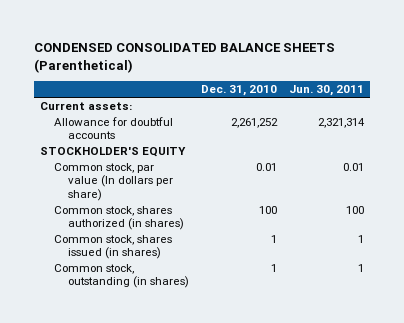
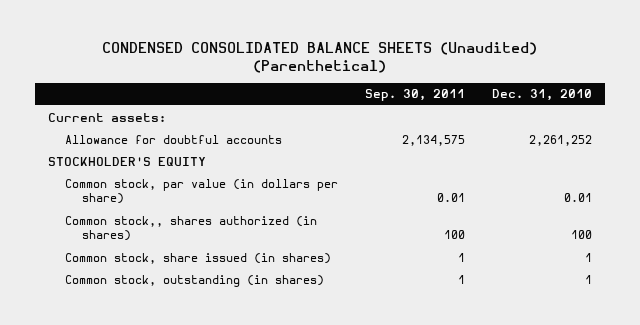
[33,42,335,73] CONDENSED CONSOLIDATED BALANCE SHEETS (Parenthetical) -> [102,41,538,73] CONDENSED CONSOLIDATED BALANCE SHEETS (Unaudited) (Parenthetical)
[288,85,364,97] Jun. 30, 2011 -> none
none -> [364,89,465,102] Sep. 30, 2011
[53,163,173,201] Common stock, par value (In dollars per share) -> [65,178,339,205] Common stock, par value (in dollars per share)
[53,206,184,231] Common stock, shares authorized (in shares) -> [65,215,318,242] Common stock,, shares authorized (in shares)
[53,235,172,260] Common stock, shares issued (in shares) -> [65,252,332,264] Common stock, share issued (in shares)

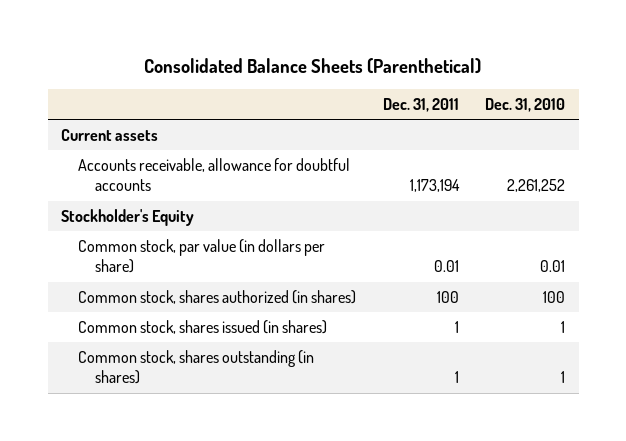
[102,41,538,73] CONDENSED CONSOLIDATED BALANCE SHEETS (Unaudited) (Parenthetical) -> [144,57,482,74] Consolidated Balance Sheets (Parenthetical)
[364,89,465,102] Sep. 30, 2011 -> none
none -> [382,97,459,112] Dec. 31, 2011
[48,112,167,122] Current assets: -> [60,128,158,141] Current assets
[65,134,283,144] Allowance for doubtful accounts -> [77,157,350,192] Accounts receivable, allowance for doubtful accounts
[48,156,207,166] STOCKHOLDER'S EQUITY -> [60,208,194,226] Stockholder's Equity
[65,215,318,242] Common stock,, shares authorized (in shares) -> [77,289,356,304] Common stock, shares authorized (in shares)
[65,252,332,264] Common stock, share issued (in shares) -> [77,319,327,334] Common stock, shares issued (in shares)
[65,274,325,287] Common stock, outstanding (in shares) -> [77,349,314,385] Common stock, shares outstanding (in shares)

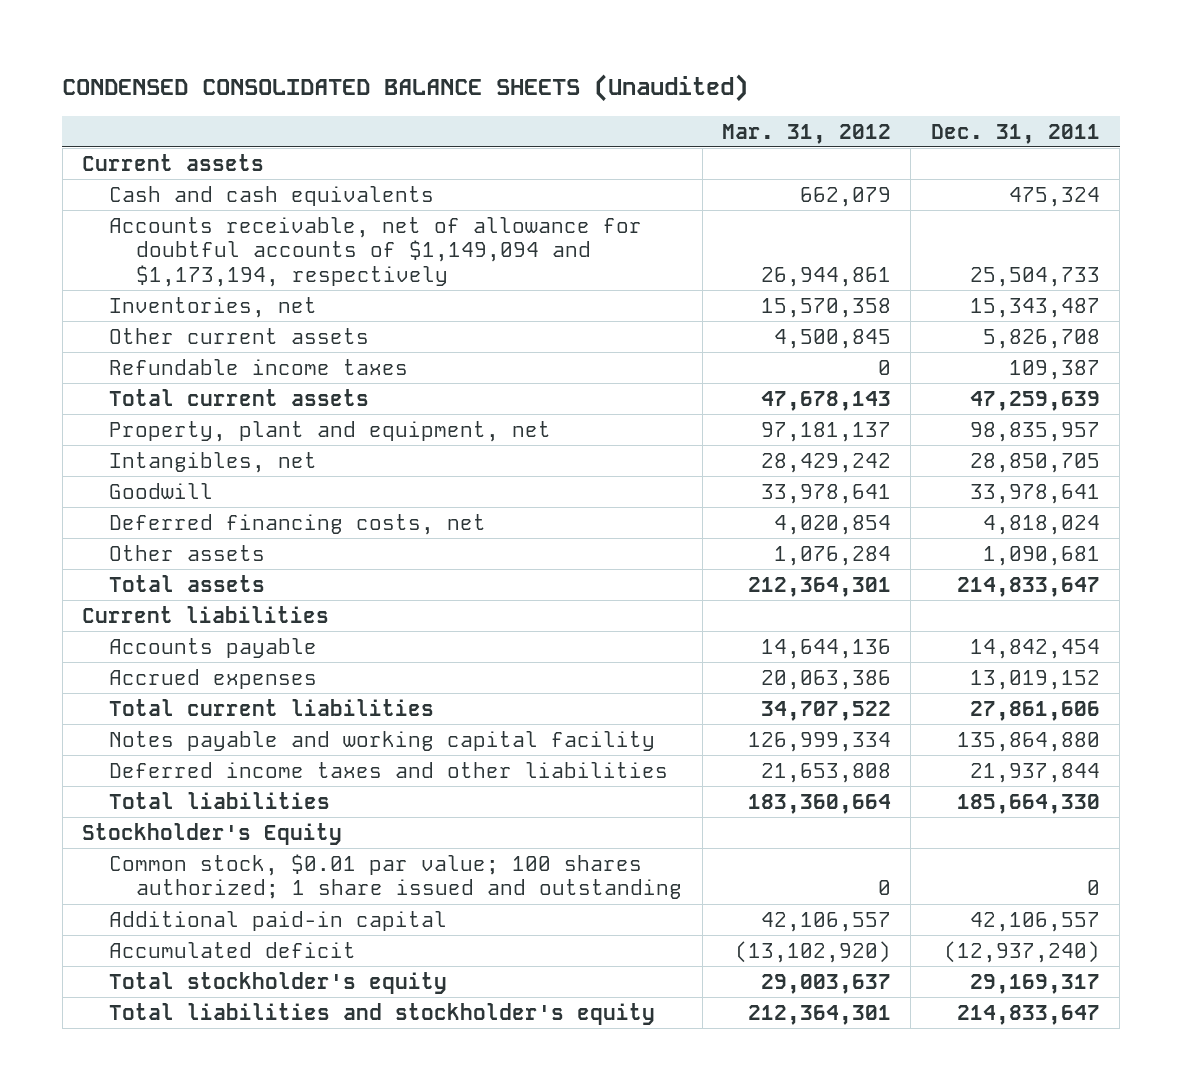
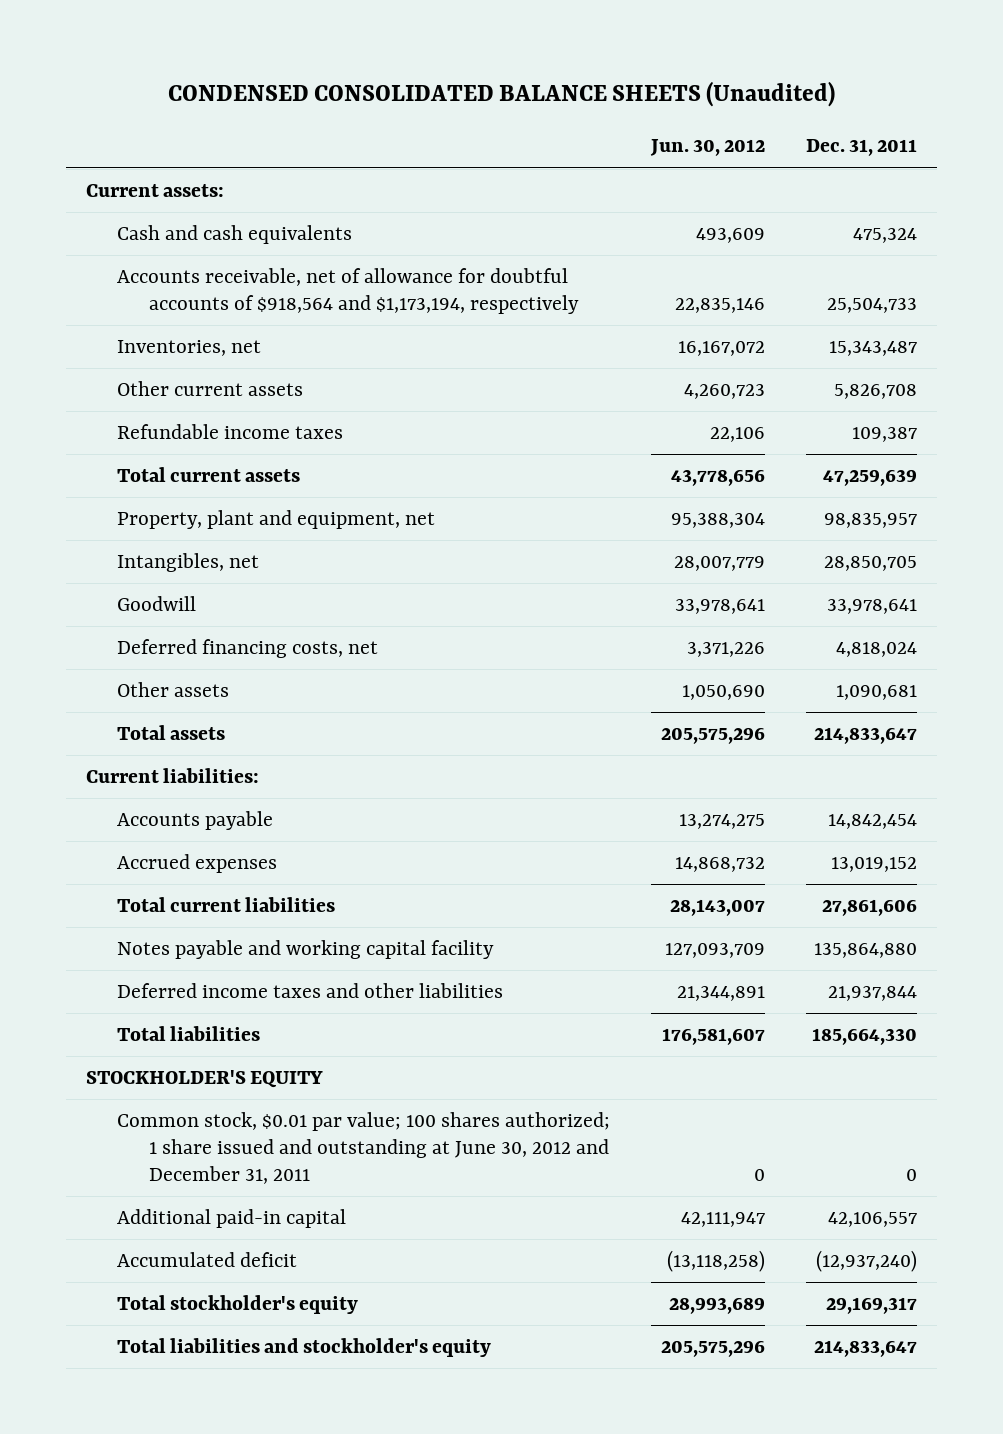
[721,123,891,144] Mar. 31, 2012 -> none
none -> [650,139,766,157] Jun. 30, 2012
[81,153,264,171] Current assets -> [86,184,225,198] Current assets:
[109,216,643,287] Accounts receivable, net of allowance for doubtful accounts of $1,149,094 and $1,173,194, respectively -> [117,268,579,315] Accounts receivable, net of allowance for doubtful accounts of $918,564 and $1,173,194, respectively
[81,605,329,623] Current liabilities -> [86,768,260,784] Current liabilities:
[81,822,342,845] Stockholder's Equity -> [86,1070,324,1089] STOCKHOLDER'S EQUITY
[109,853,683,900] Common stock, $0.01 par value; 100 shares authorized; 1 share issued and outstanding -> [117,1112,611,1185] Common stock, $0.01 par value; 100 shares authorized; 1 share issued and outstanding at June 30, 2012 and December 31, 2011

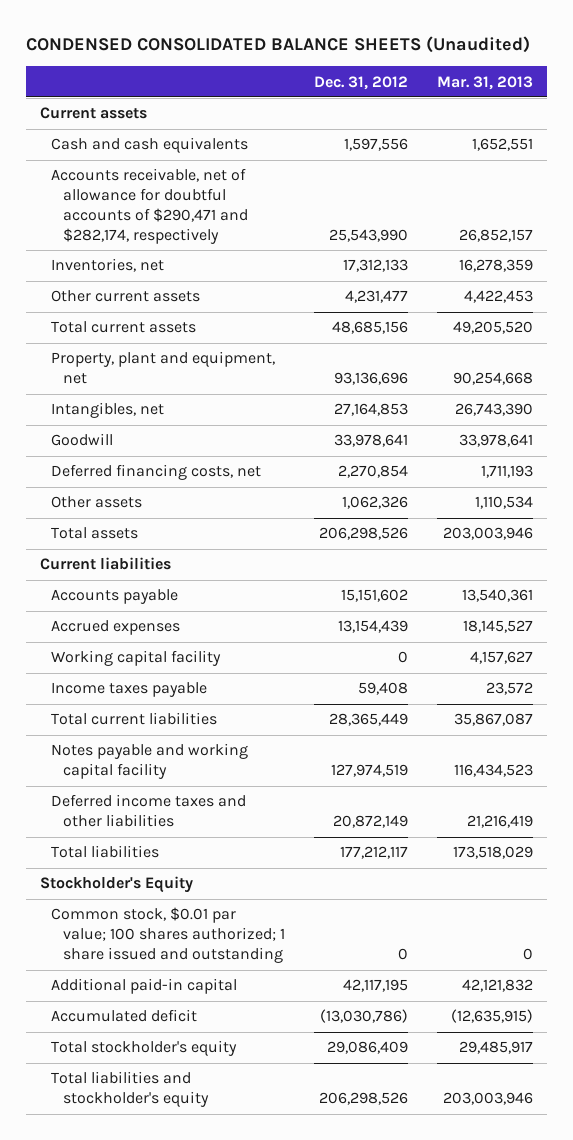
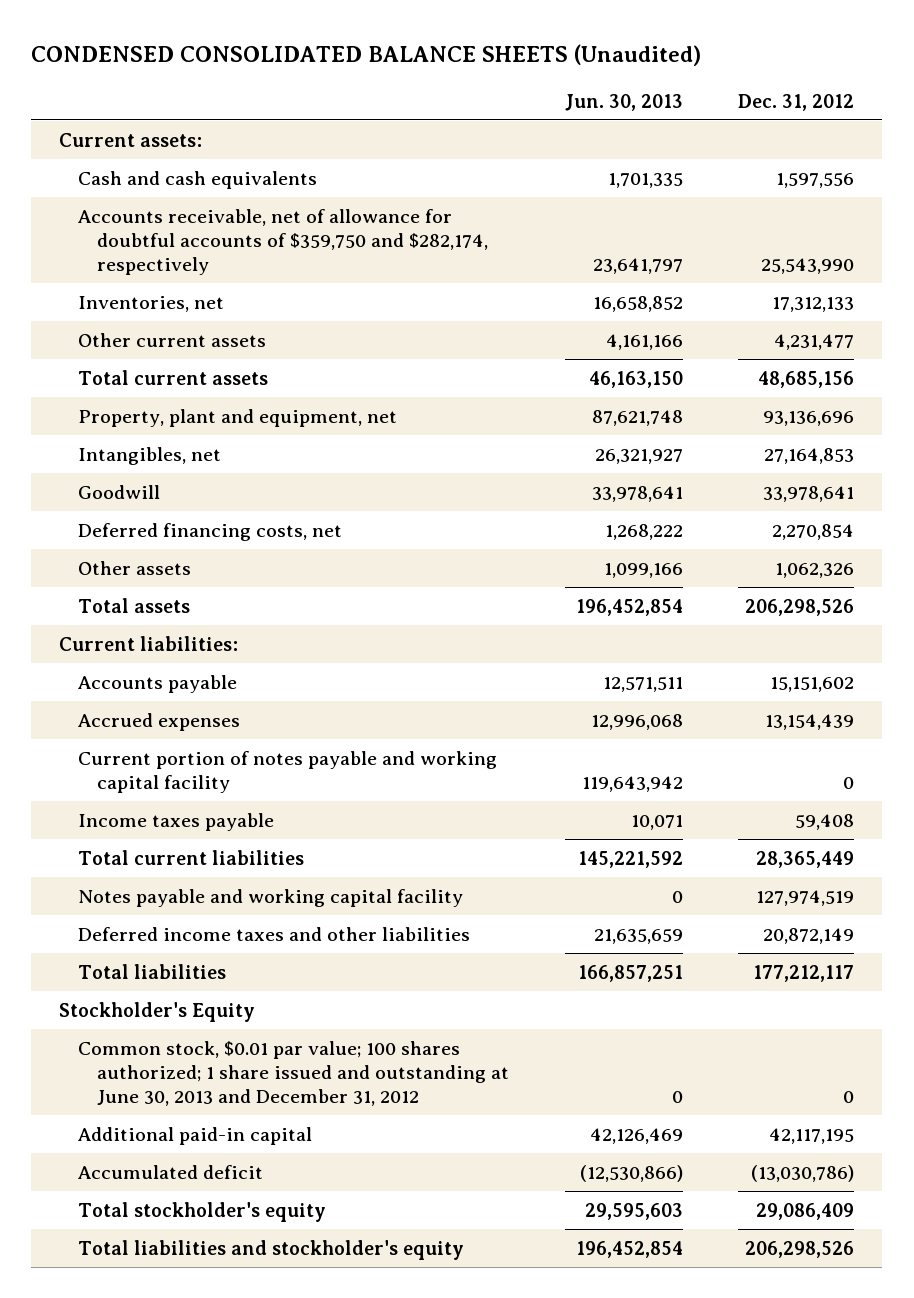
[436,75,533,90] Mar. 31, 2013 -> none
none -> [564,93,683,111] Jun. 30, 2013
[40,107,148,120] Current assets -> [59,132,203,147] Current assets:
[51,168,248,244] Accounts receivable, net of allowance for doubtful accounts of $290,471 and $282,174, respectively -> [78,208,489,275] Accounts receivable, net of allowance for doubtful accounts of $359,750 and $282,174, respectively
[40,557,172,571] Current liabilities -> [59,635,239,651] Current liabilities:
[51,650,222,667] Working capital facility -> none
none -> [78,750,498,793] Current portion of notes payable and working capital facility
[51,907,285,964] Common stock, $0.01 par value; 100 shares authorized; 1 share issued and outstanding -> [78,1040,510,1106] Common stock, $0.01 par value; 100 shares authorized; 1 share issued and outstanding at June 30, 2013 and December 31, 2012

